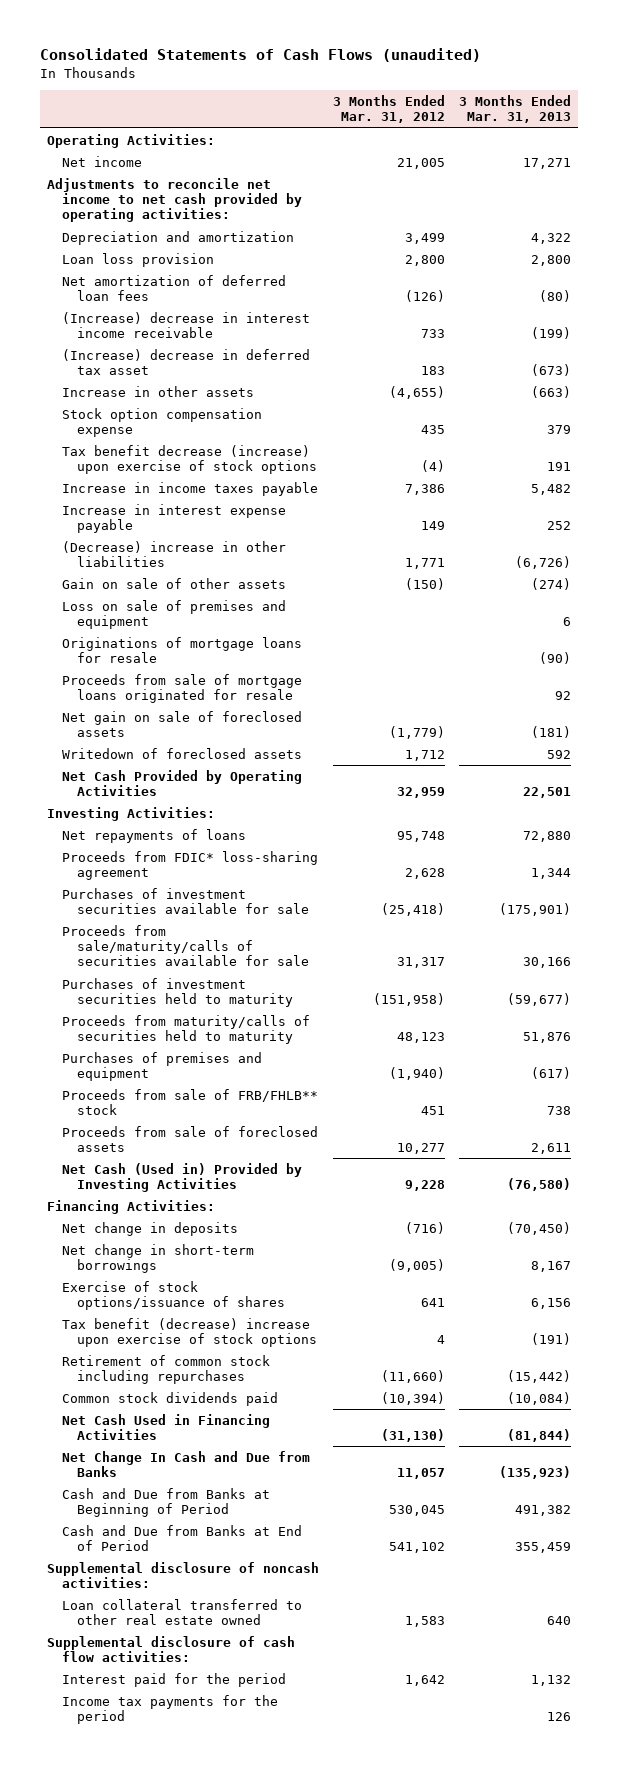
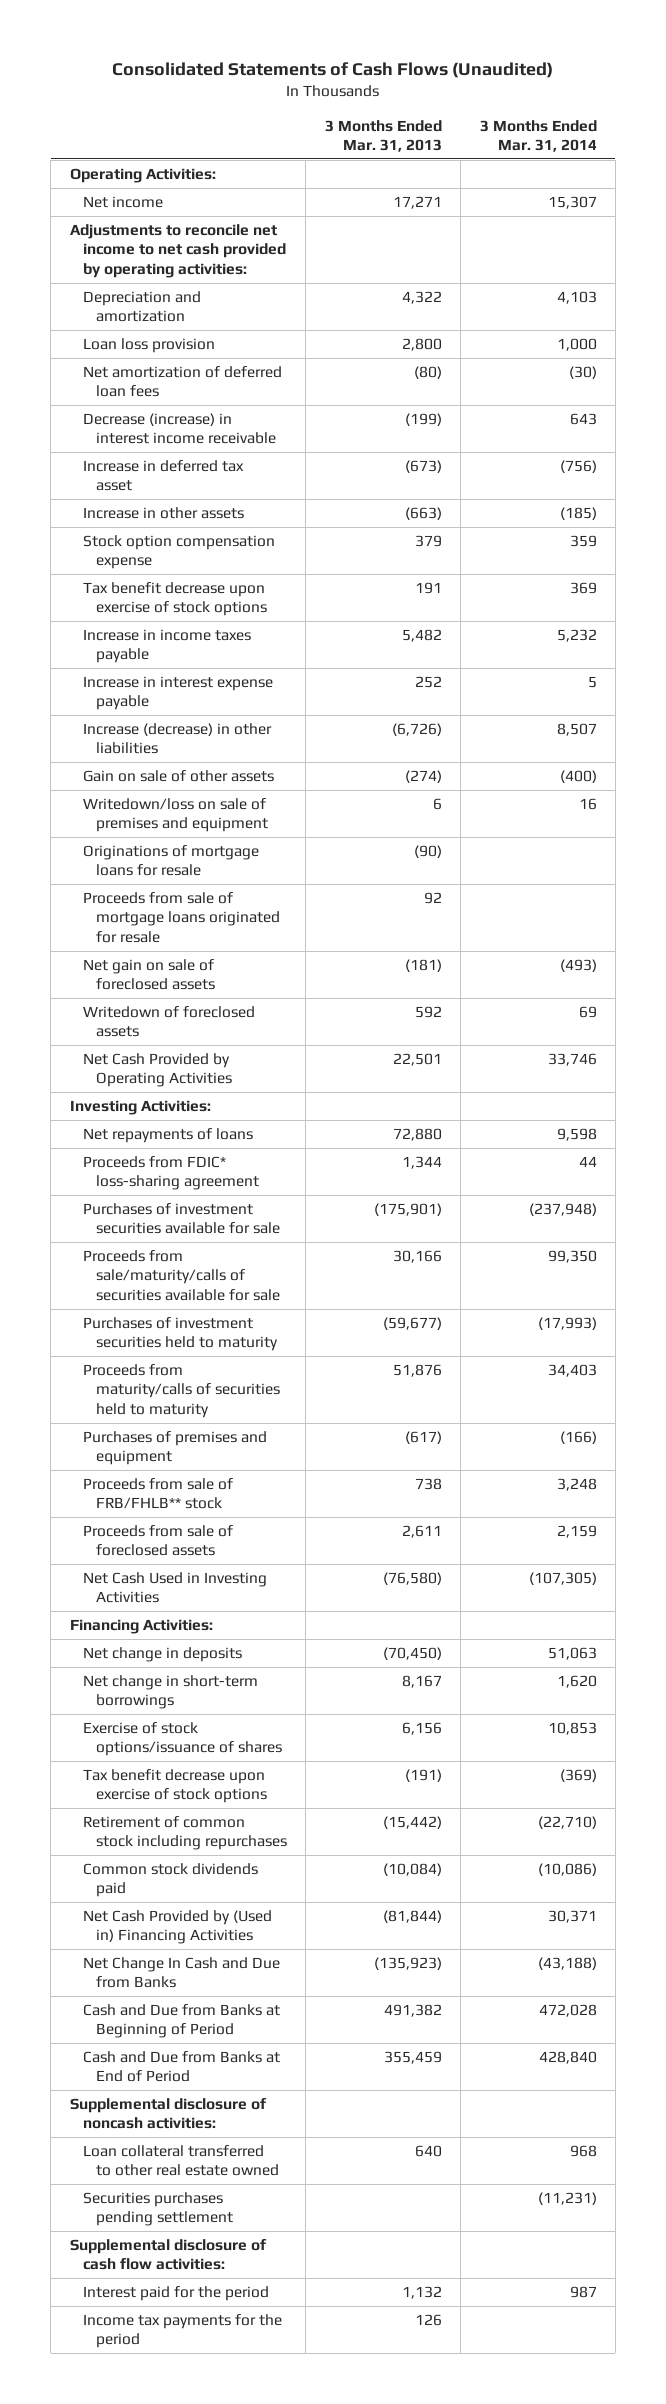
[40,48,482,63] Consolidated Statements of Cash Flows (unaudited) -> [112,62,554,79] Consolidated Statements of Cash Flows (Unaudited)
[333,95,446,124] 3 Months Ended Mar. 31, 2012 -> none
none -> [479,119,597,153] 3 Months Ended Mar. 31, 2014
[62,311,311,339] (Increase) decrease in interest income receivable -> [82,412,277,445] Decrease (increase) in interest income receivable
[62,348,311,376] (Increase) decrease in deferred tax asset -> [82,459,244,492] Increase in deferred tax asset
[62,444,318,475] Tax benefit decrease (increase) upon exercise of stock options -> [82,581,268,617] Tax benefit decrease upon exercise of stock options
[62,540,287,568] (Decrease) increase in other liabilities -> [82,722,272,755] Increase (decrease) in other liabilities
[62,599,287,630] Loss on sale of premises and equipment -> [82,797,269,833] Writedown/loss on sale of premises and equipment
[62,1162,303,1193] Net Cash (Used in) Provided by Investing Activities -> [82,1571,267,1604] Net Cash Used in Investing Activities
[62,1317,318,1348] Tax benefit (decrease) increase upon exercise of stock options -> [82,1768,268,1804] Tax benefit decrease upon exercise of stock options
[62,1413,271,1441] Net Cash Used in Financing Activities -> [82,1909,272,1945] Net Cash Provided by (Used in) Financing Activities
none -> [82,2191,234,2227] Securities purchases pending settlement

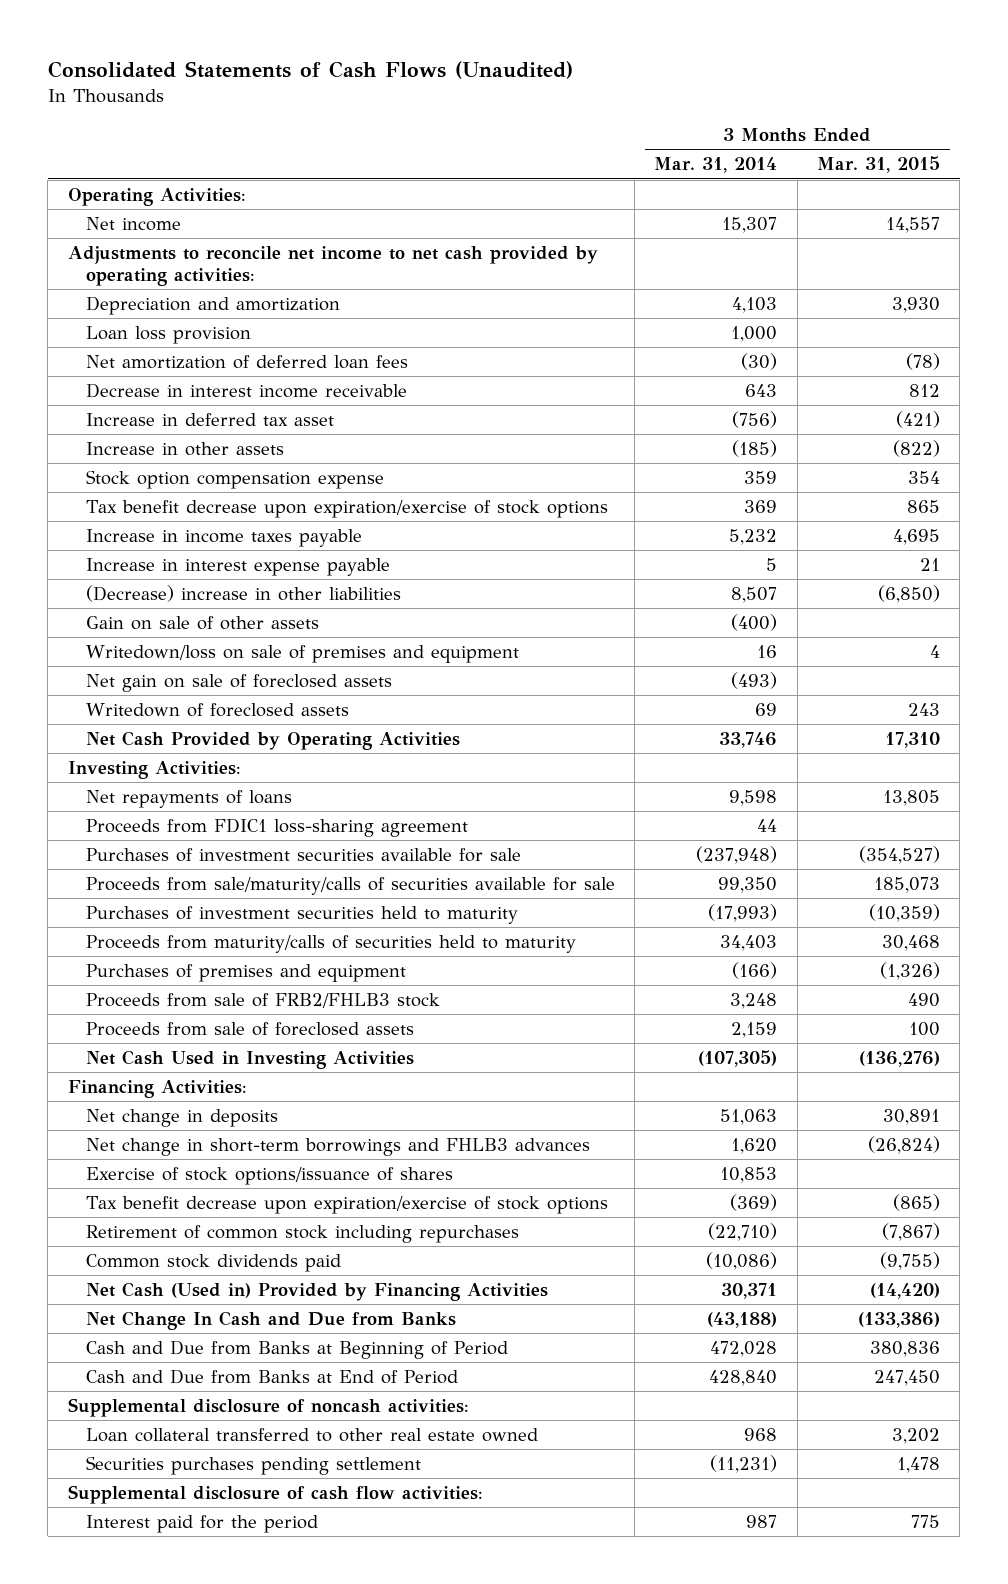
[324,119,442,153] 3 Months Ended Mar. 31, 2013 -> none
none -> [817,156,941,174] Mar. 31, 2015
[82,412,277,445] Decrease (increase) in interest income receivable -> [85,383,407,399] Decrease in interest income receivable
[82,581,268,617] Tax benefit decrease upon exercise of stock options -> [85,500,608,519] Tax benefit decrease upon expiration/exercise of stock options
[82,722,272,755] Increase (decrease) in other liabilities -> [85,585,401,603] (Decrease) increase in other liabilities
[82,844,259,877] Originations of mortgage loans for resale -> none
[82,891,281,943] Proceeds from sale of mortgage loans originated for resale -> none
[82,1155,260,1191] Proceeds from FDIC* loss-sharing agreement -> [85,818,468,838] Proceeds from FDIC1 loss-sharing agreement
[82,1477,233,1510] Proceeds from sale of FRB/FHLB** stock -> [85,993,440,1009] Proceeds from sale of FRB2/FHLB3 stock
[82,1674,258,1710] Net change in short-term borrowings -> [85,1138,590,1157] Net change in short-term borrowings and FHLB3 advances
[82,1768,268,1804] Tax benefit decrease upon exercise of stock options -> [85,1196,608,1215] Tax benefit decrease upon expiration/exercise of stock options
[82,1909,272,1945] Net Cash Provided by (Used in) Financing Activities -> [85,1282,548,1302] Net Cash (Used in) Provided by Financing Activities
[82,2313,282,2349] Income tax payments for the period -> none

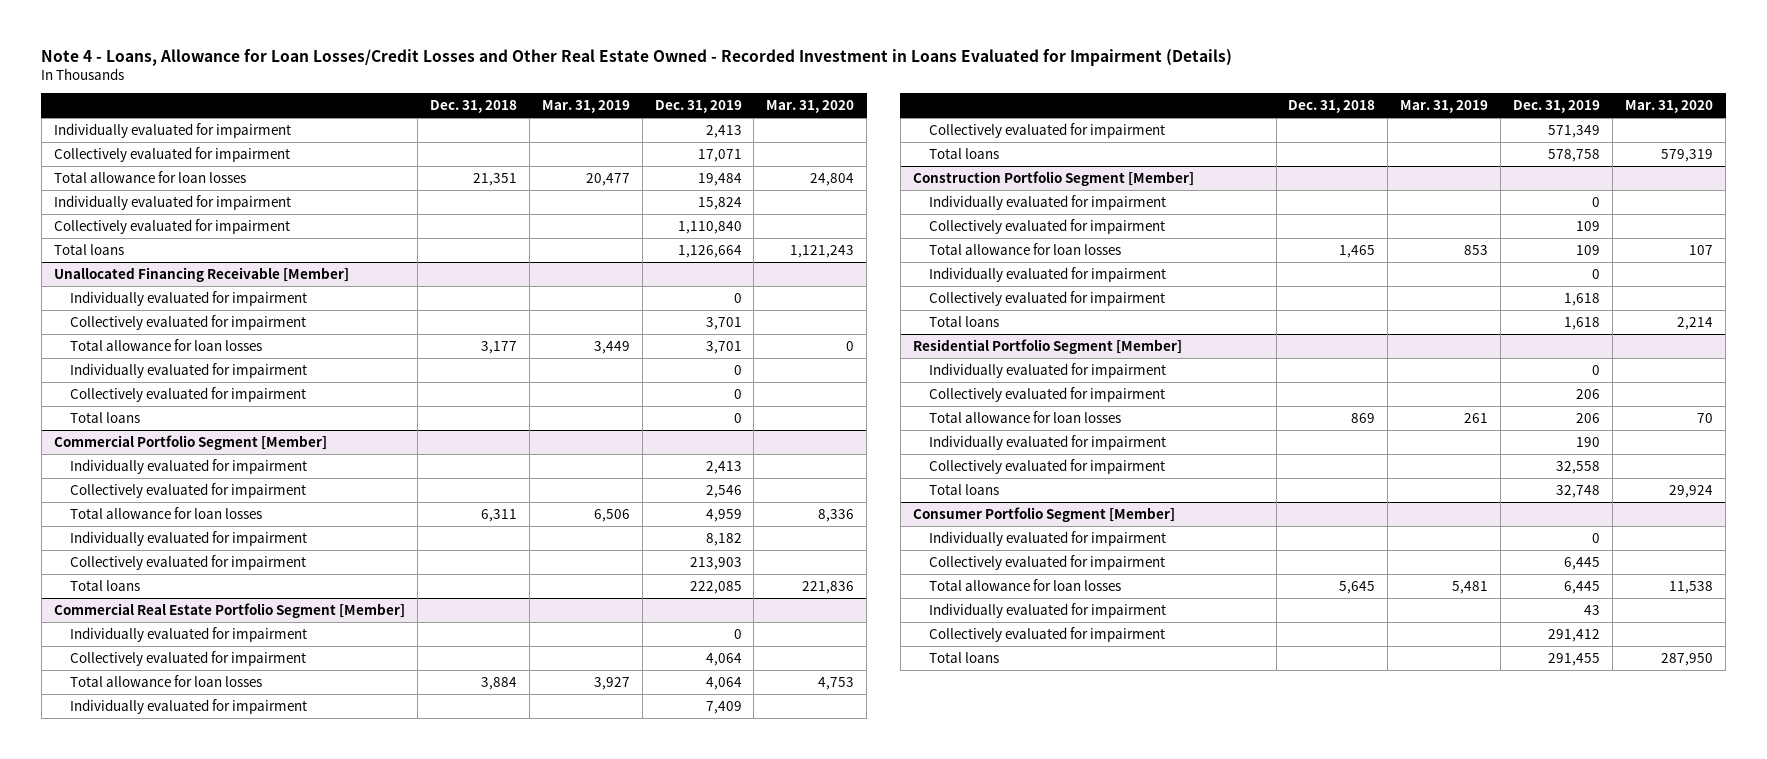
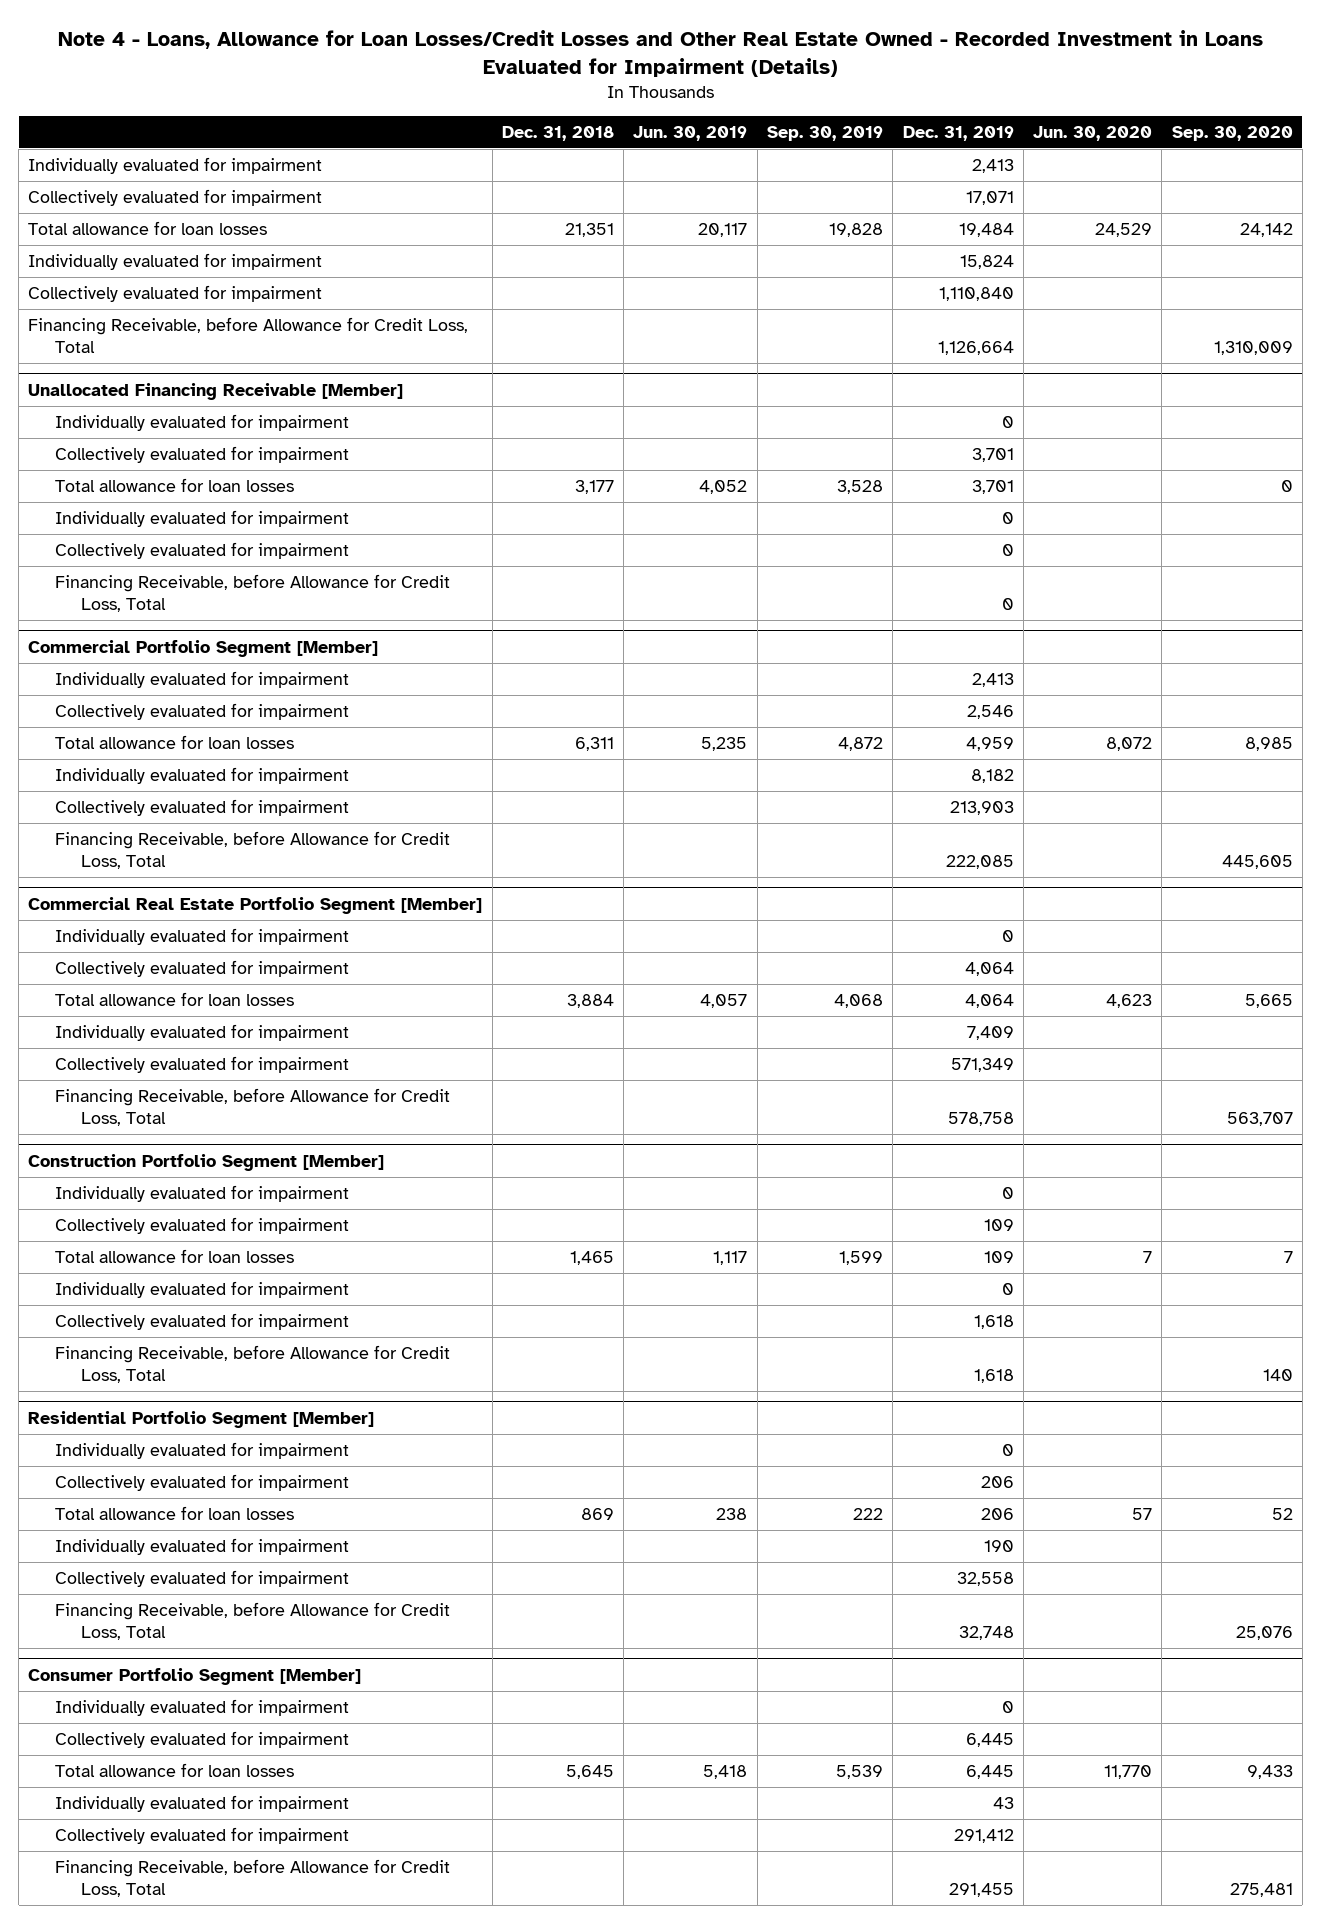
[541,100,630,114] Mar. 31, 2019 -> none
[766,100,855,114] Mar. 31, 2020 -> none
none -> [633,125,748,141] Jun. 30, 2019
none -> [767,125,884,141] Sep. 30, 2019
none -> [1033,125,1153,141] Jun. 30, 2020
none -> [1171,125,1293,141] Sep. 30, 2020
[53,243,124,255] Total loans -> [28,317,469,354] Financing Receivable, before Allowance for Credit Loss, Total
[70,411,141,423] Total loans -> none
none -> [54,574,450,613] Financing Receivable, before Allowance for Credit Loss, Total
[70,579,141,591] Total loans -> [54,831,450,870] Financing Receivable, before Allowance for Credit Loss, Total
[929,147,1000,159] Total loans -> [54,1088,450,1127] Financing Receivable, before Allowance for Credit Loss, Total
[929,315,1000,327] Total loans -> [54,1345,450,1384] Financing Receivable, before Allowance for Credit Loss, Total
[929,483,1000,495] Total loans -> [54,1602,450,1641] Financing Receivable, before Allowance for Credit Loss, Total
[929,651,1000,663] Total loans -> [54,1859,450,1898] Financing Receivable, before Allowance for Credit Loss, Total

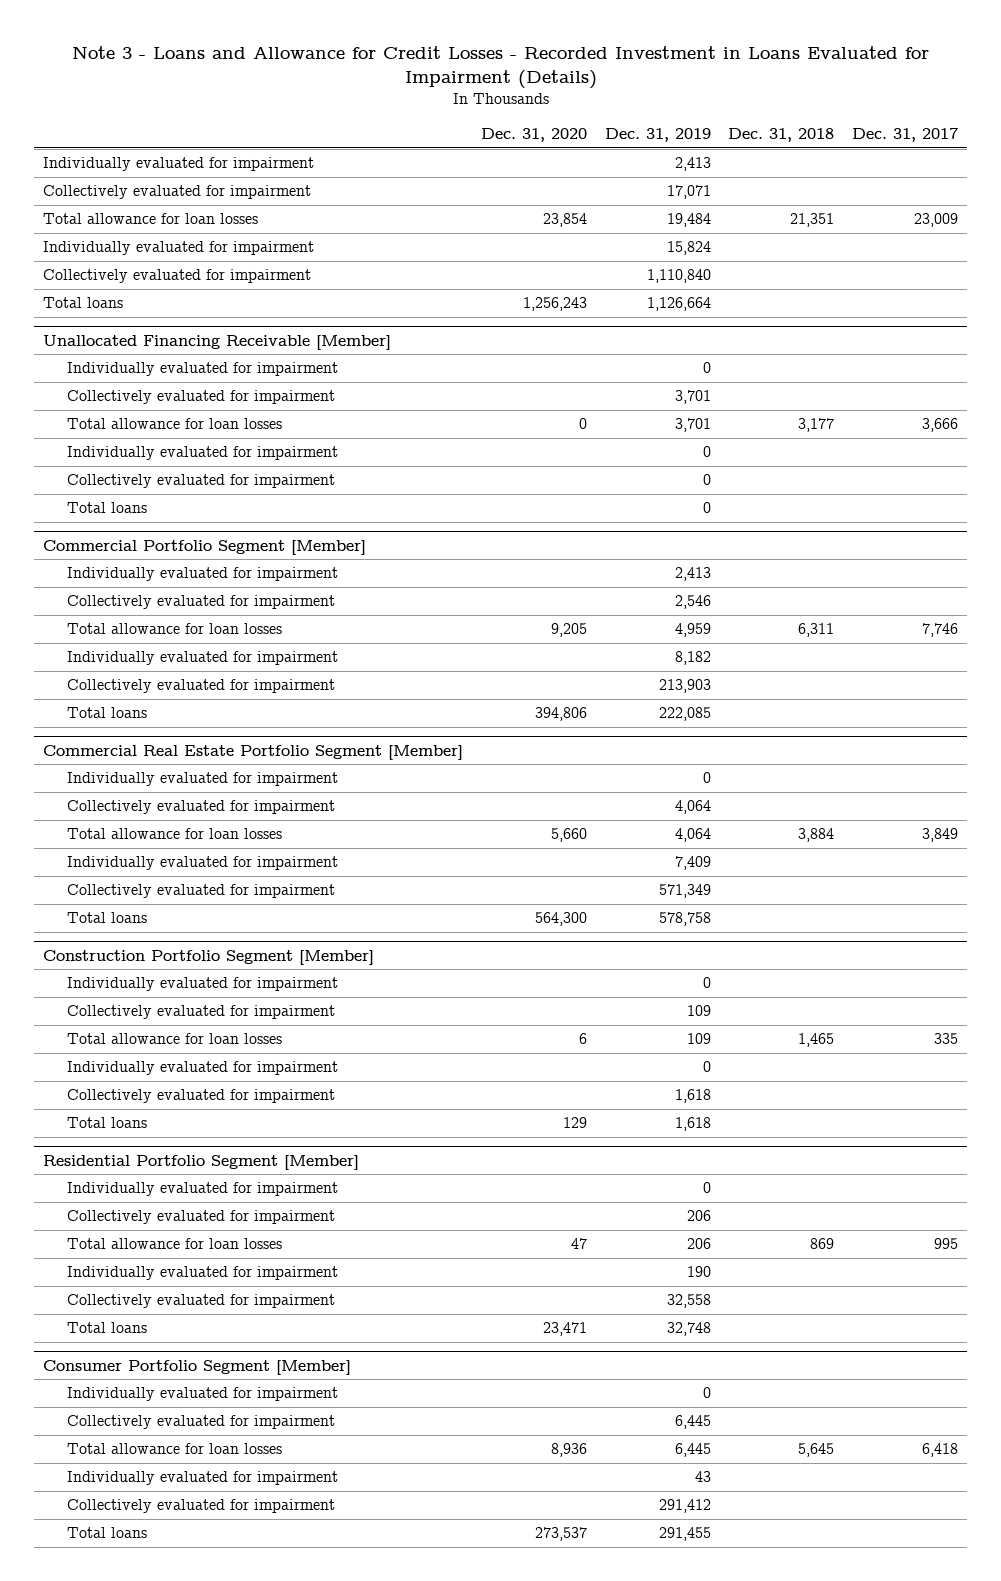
[57,30,1263,77] Note 4 - Loans, Allowance for Loan Losses/Credit Losses and Other Real Estate Owned - Recorded Investment in Loans Evaluated for Impairment (Details) -> [71,45,929,90] Note 3 - Loans and Allowance for Credit Losses - Recorded Investment in Loans Evaluated for Impairment (Details)
[633,125,748,141] Jun. 30, 2019 -> none
[767,125,884,141] Sep. 30, 2019 -> none
[1033,125,1153,141] Jun. 30, 2020 -> none
[1171,125,1293,141] Sep. 30, 2020 -> none
none -> [480,128,587,143] Dec. 31, 2020
none -> [852,128,959,143] Dec. 31, 2017
[28,317,469,354] Financing Receivable, before Allowance for Credit Loss, Total -> [43,297,124,309] Total loans
[54,574,450,613] Financing Receivable, before Allowance for Credit Loss, Total -> [67,502,148,514] Total loans
[54,831,450,870] Financing Receivable, before Allowance for Credit Loss, Total -> [67,707,148,719] Total loans
[54,1088,450,1127] Financing Receivable, before Allowance for Credit Loss, Total -> [67,912,148,924] Total loans
[54,1345,450,1384] Financing Receivable, before Allowance for Credit Loss, Total -> [67,1117,148,1129] Total loans
[54,1602,450,1641] Financing Receivable, before Allowance for Credit Loss, Total -> [67,1322,148,1334] Total loans
[54,1859,450,1898] Financing Receivable, before Allowance for Credit Loss, Total -> [67,1527,148,1539] Total loans

